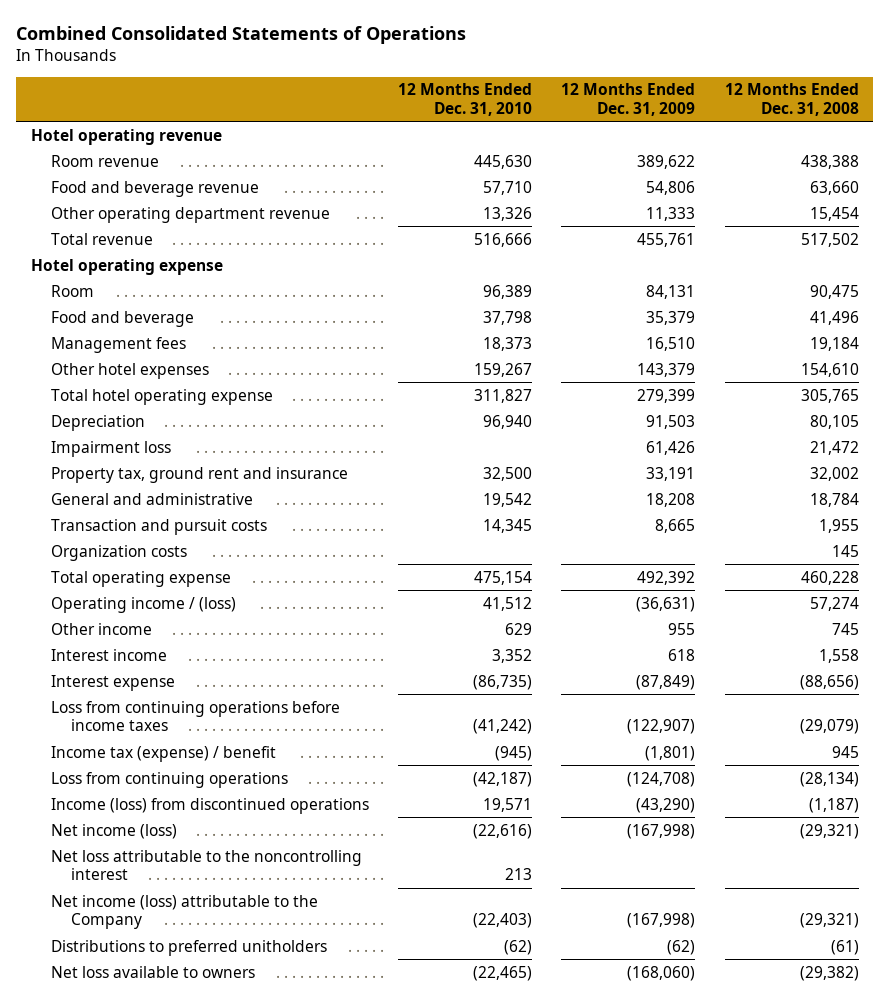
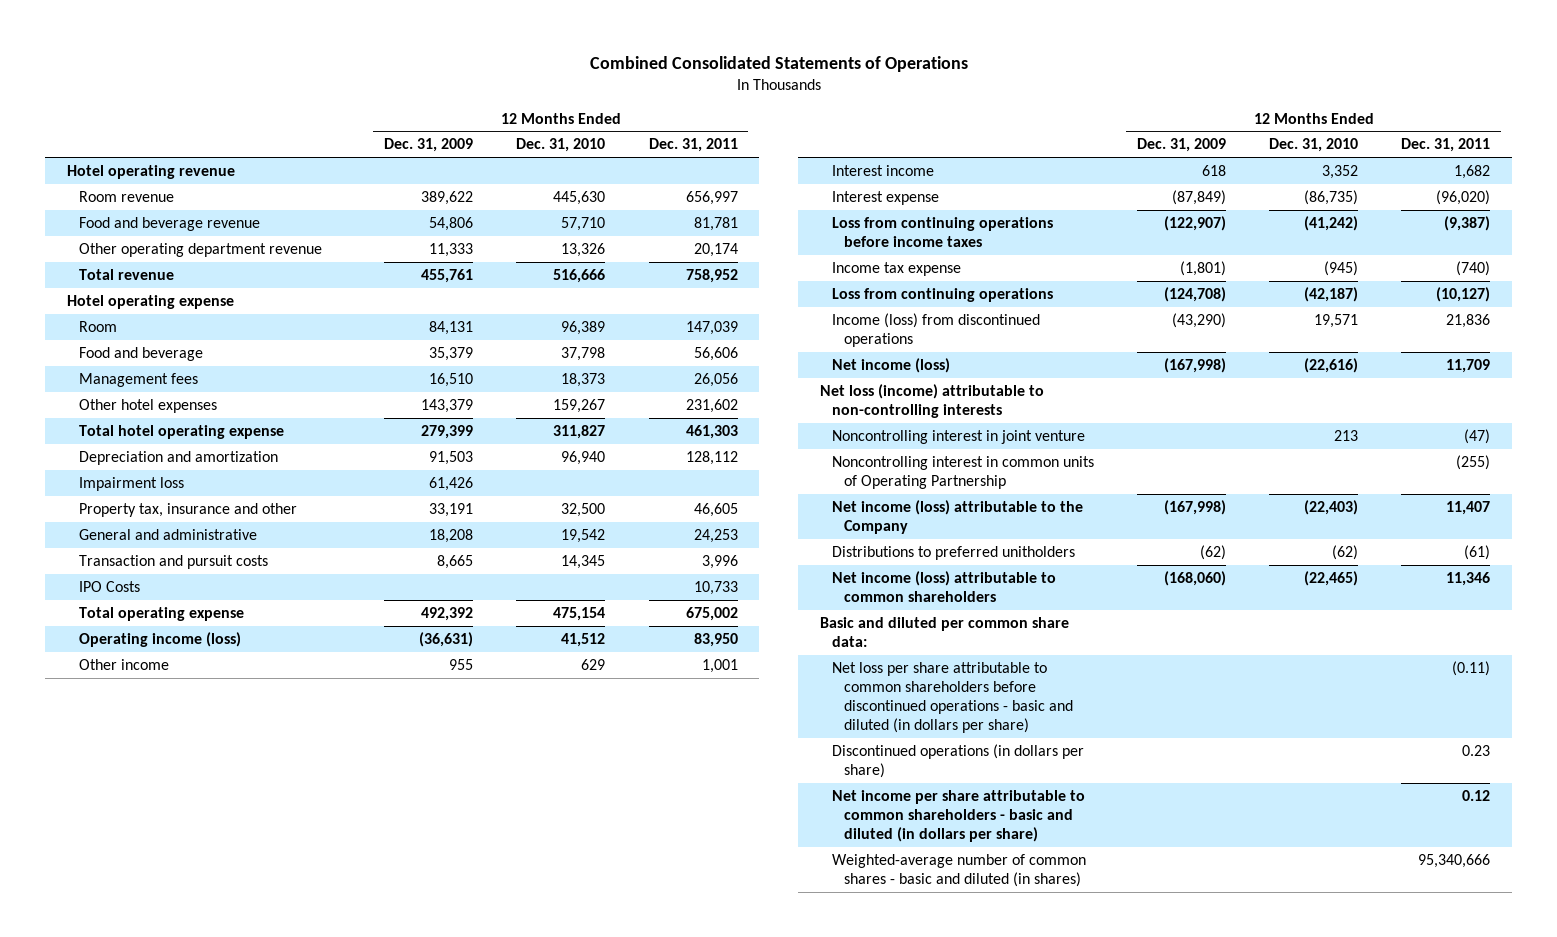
[724,83,859,116] 12 Months Ended Dec. 31, 2008 -> none
none -> [648,138,738,153] Dec. 31, 2011
[50,414,145,431] Depreciation -> [78,450,278,465] Depreciation and amortization
[50,466,348,483] Property tax, ground rent and insurance -> [78,502,297,517] Property tax, insurance and other
[50,544,187,561] Organization costs -> none
none -> [78,580,140,592] IPO Costs
[50,596,236,613] Operating income / (loss) -> [78,631,241,647] Operating income (loss)
[50,745,276,762] Income tax (expense) / benefit -> [831,261,961,276] Income tax expense
none -> [819,383,1044,419] Net loss (income) attributable to non-controlling interests
[50,849,362,881] Net loss attributable to the noncontrolling interest -> [831,429,1085,444] Noncontrolling interest in joint venture
none -> [831,455,1094,490] Noncontrolling interest in common units of Operating Partnership
[50,965,255,978] Net loss available to owners -> [831,570,1056,603] Net income (loss) attributable to common shareholders
none -> [819,616,1069,648] Basic and diluted per common share data:
none -> [831,661,1073,734] Net loss per share attributable to common shareholders before discontinued operations - basic and diluted (in dollars per share)
none -> [831,743,1084,779] Discontinued operations (in dollars per share)
none -> [831,789,1085,843] Net income per share attributable to common shareholders - basic and diluted (in dollars per share)
none -> [831,853,1086,888] Weighted-average number of common shares - basic and diluted (in shares)

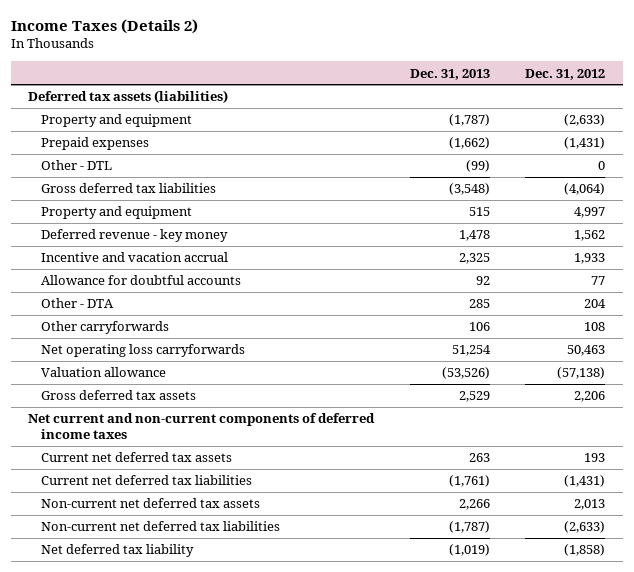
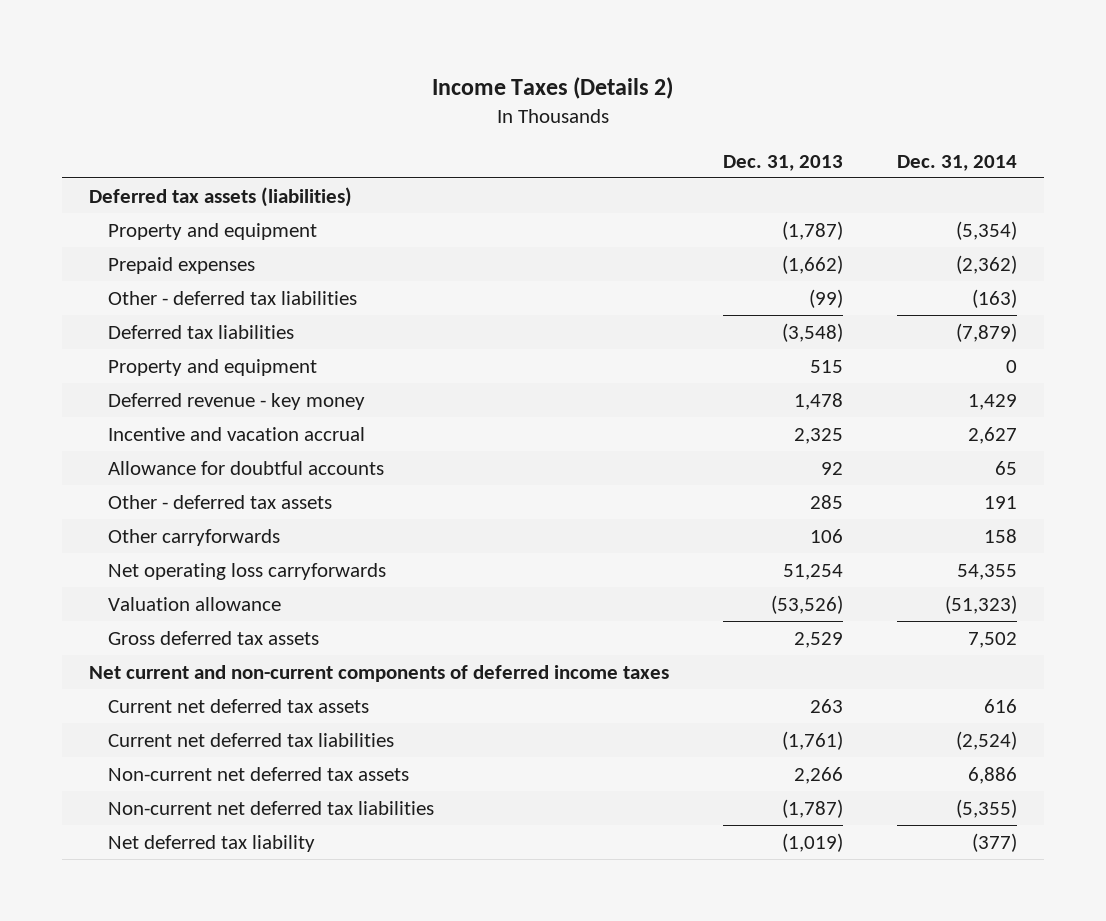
[525,68,606,80] Dec. 31, 2012 -> none
none -> [896,154,1017,171] Dec. 31, 2014
[41,160,113,171] Other - DTL -> [107,290,357,305] Other - deferred tax liabilities
[41,183,217,194] Gross deferred tax liabilities -> [107,324,294,339] Deferred tax liabilities
[41,298,115,309] Other - DTA -> [107,494,332,509] Other - deferred tax assets

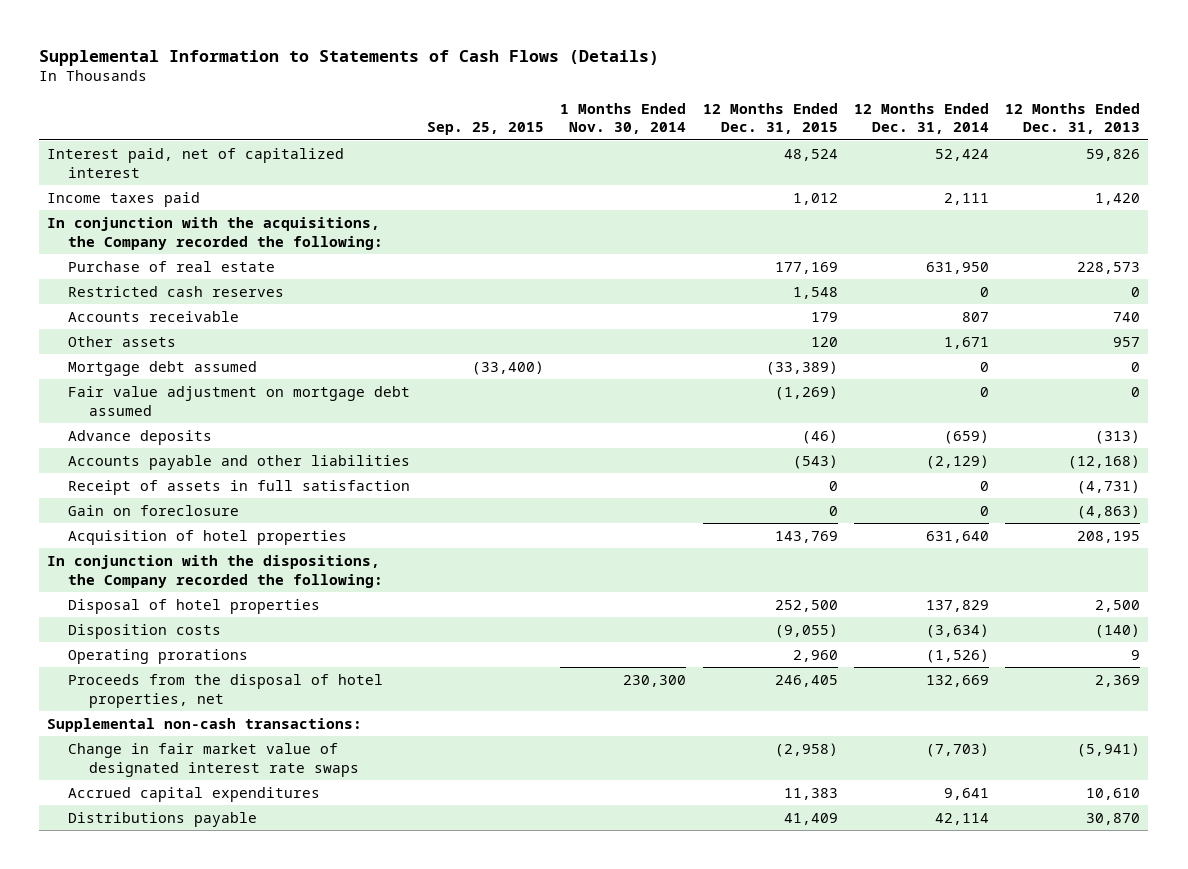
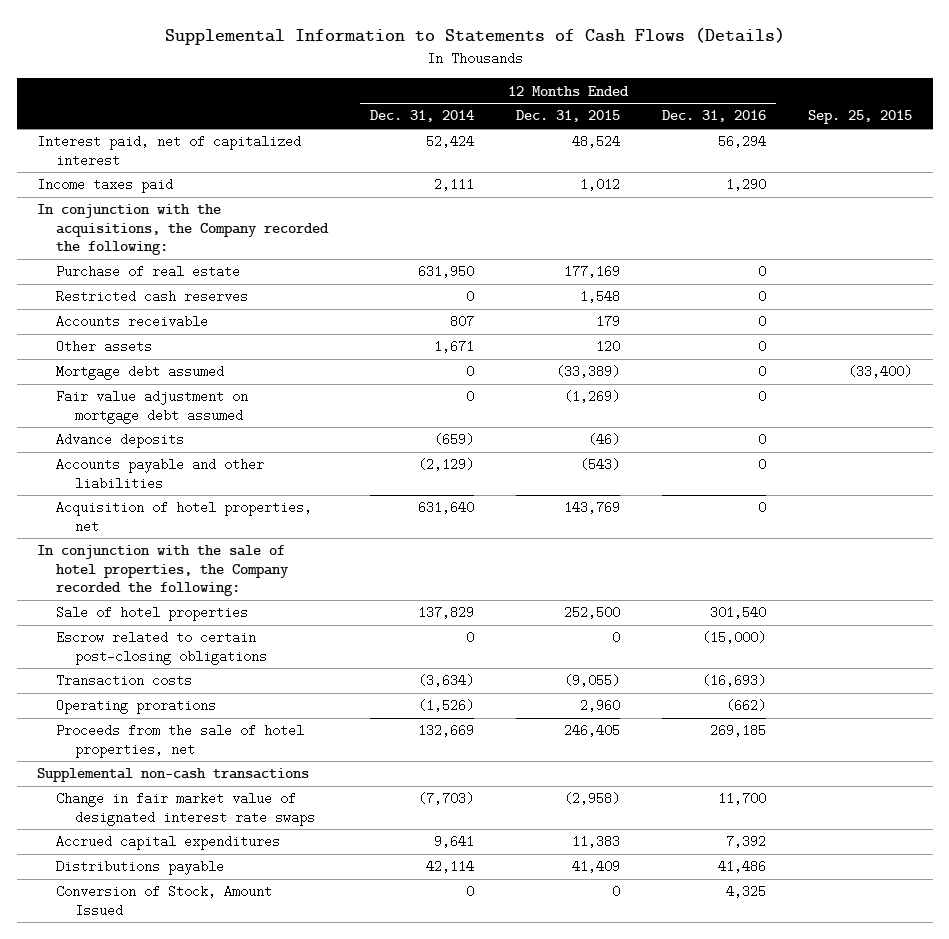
[560,102,687,135] 1 Months Ended Nov. 30, 2014 -> none
[1005,102,1141,135] 12 Months Ended Dec. 31, 2013 -> none
none -> [661,110,766,123] Dec. 31, 2016
[68,479,411,495] Receipt of assets in full satisfaction -> none
[68,504,240,516] Gain on foreclosure -> none
[68,529,348,545] Acquisition of hotel properties -> [56,501,313,533] Acquisition of hotel properties, net
[47,554,384,588] In conjunction with the dispositions, the Company recorded the following: -> [37,545,290,597] In conjunction with the sale of hotel properties, the Company recorded the following:
[68,598,321,614] Disposal of hotel properties -> [56,606,249,622] Sale of hotel properties
none -> [56,631,267,665] Escrow related to certain post-closing obligations
[68,623,222,639] Disposition costs -> [56,674,193,688] Transaction costs
[68,673,384,708] Proceeds from the disposal of hotel properties, net -> [56,724,305,758] Proceeds from the sale of hotel properties, net
[47,717,363,732] Supplemental non-cash transactions: -> [37,768,310,783] Supplemental non-cash transactions
none -> [56,885,273,917] Conversion of Stock, Amount Issued

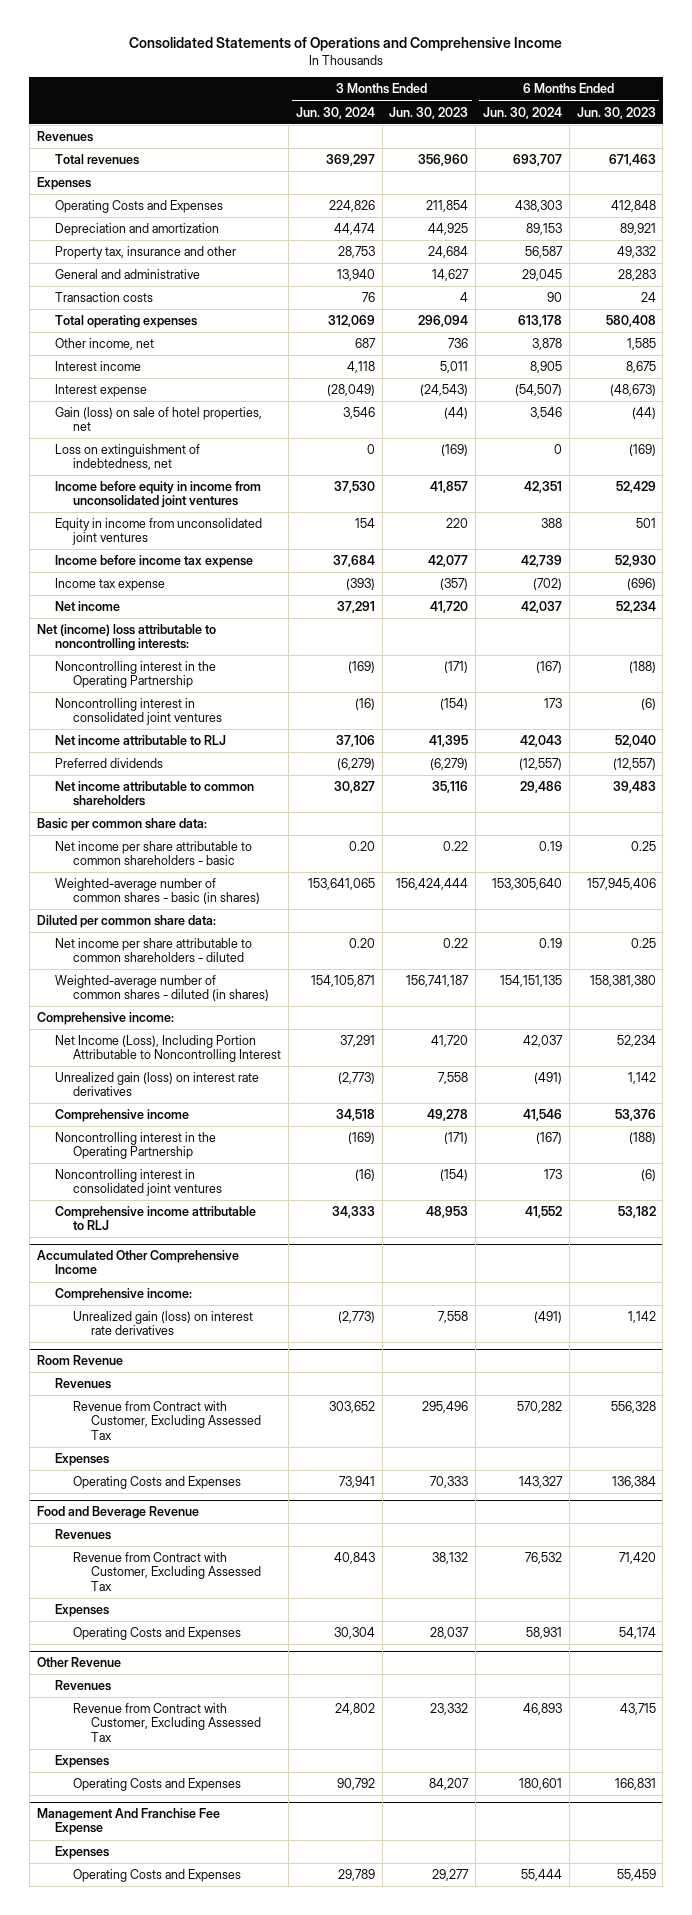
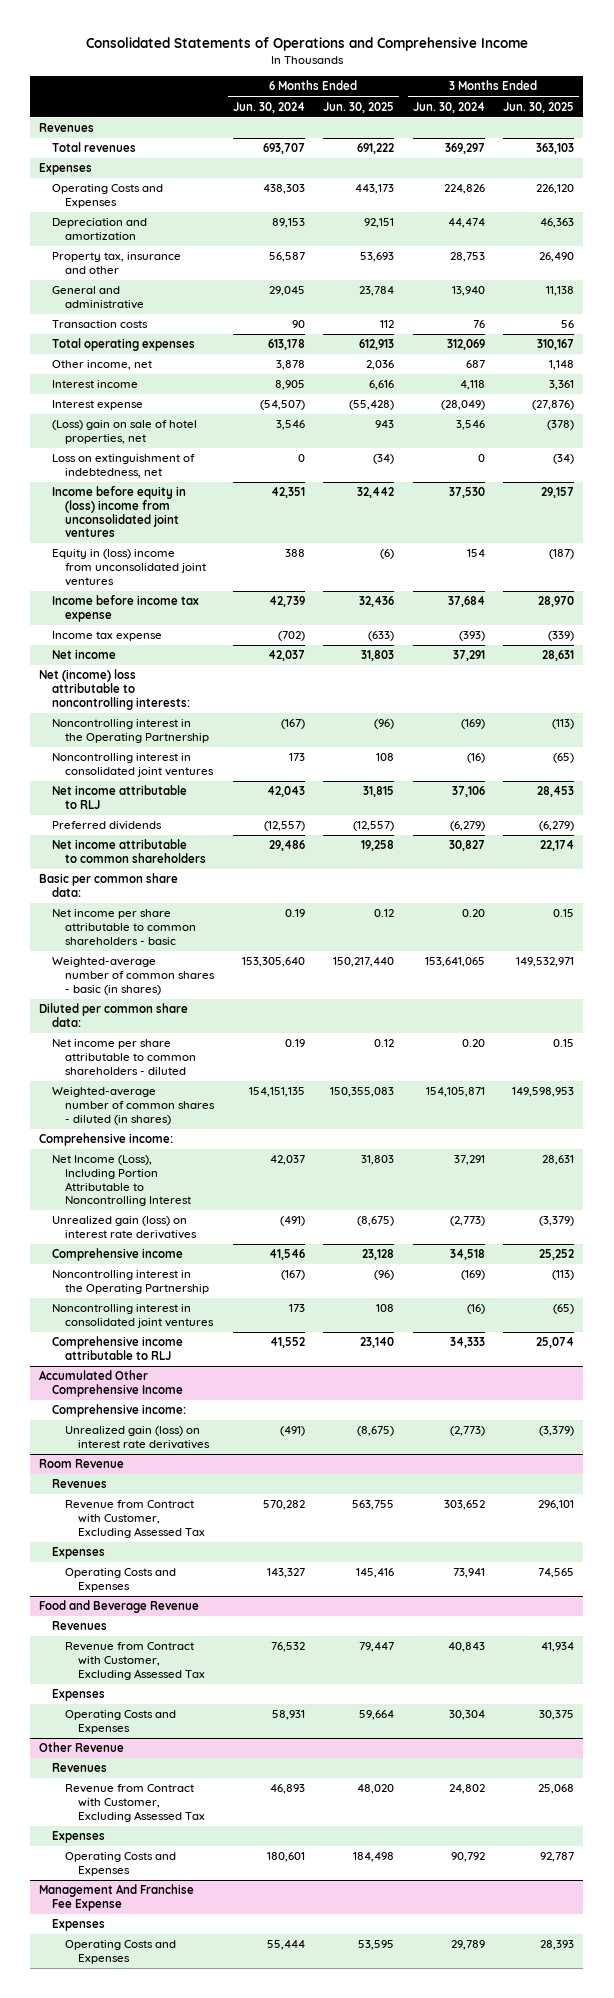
[389,106,469,119] Jun. 30, 2023 -> none
[576,106,656,119] Jun. 30, 2023 -> none
none -> [323,101,395,113] Jun. 30, 2025
none -> [503,101,575,113] Jun. 30, 2025
[54,407,262,432] Gain (loss) on sale of hotel properties, net -> [52,420,198,445] (Loss) gain on sale of hotel properties, net
[54,481,261,509] Income before equity in income from unconsolidated joint ventures -> [52,486,187,538] Income before equity in (loss) income from unconsolidated joint ventures
[54,518,262,546] Equity in income from unconsolidated joint ventures -> [52,549,207,586] Equity in (loss) income from unconsolidated joint ventures

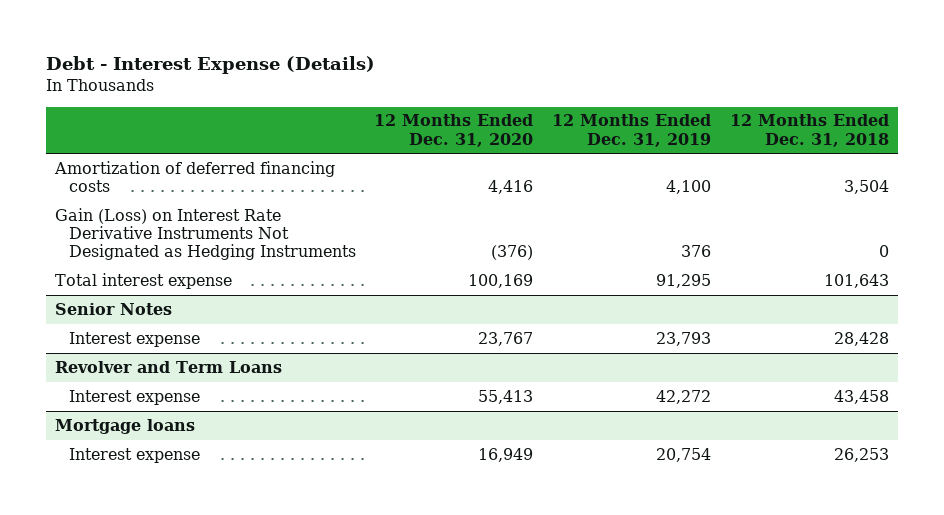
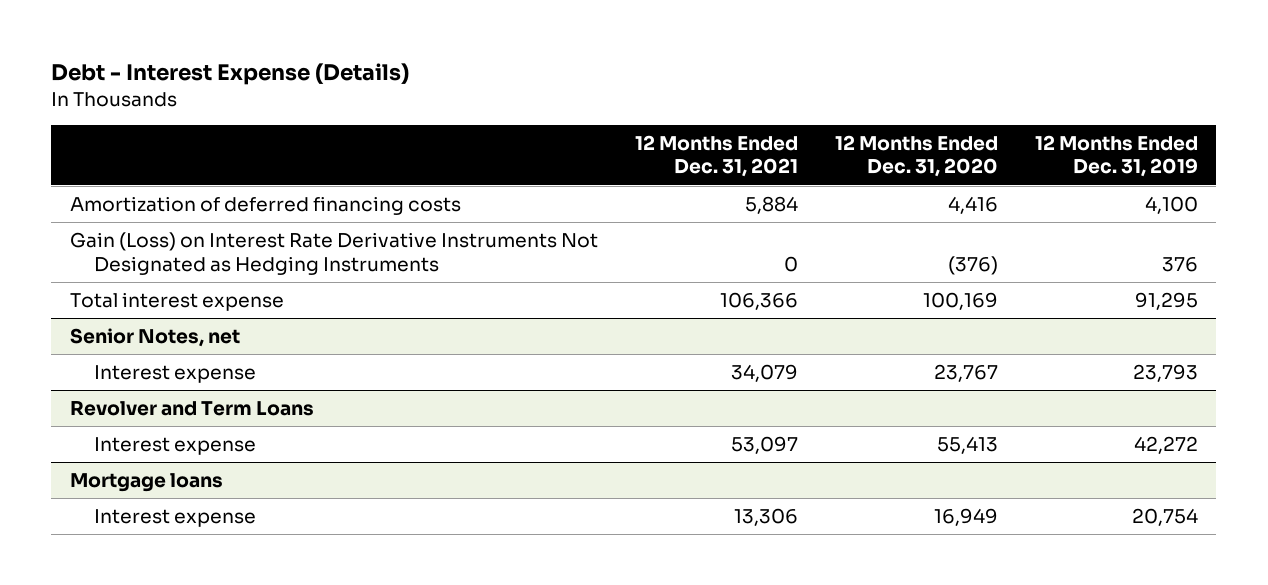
[729,114,889,147] 12 Months Ended Dec. 31, 2018 -> none
none -> [634,134,798,178] 12 Months Ended Dec. 31, 2021
[55,302,173,315] Senior Notes -> [69,328,240,348] Senior Notes, net

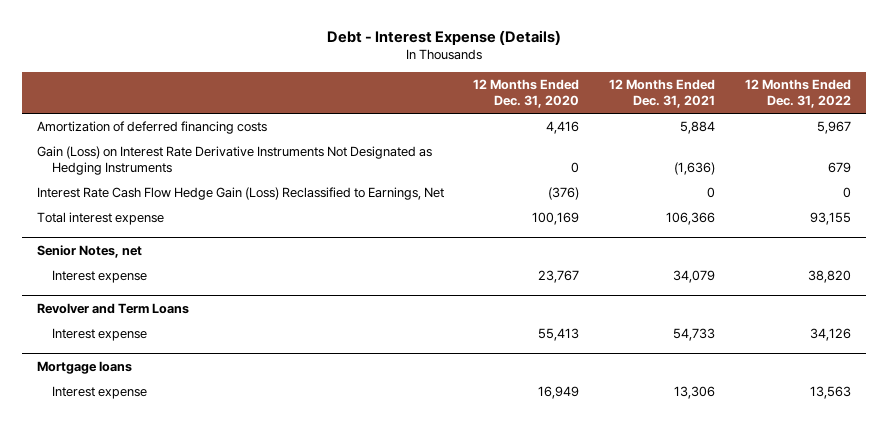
[1034,134,1198,178] 12 Months Ended Dec. 31, 2019 -> none
none -> [744,79,851,109] 12 Months Ended Dec. 31, 2022
[783,255,798,272] 0 -> [674,161,716,175] (1,636)
[947,255,998,275] (376) -> [571,161,580,173] 0
none -> [36,187,444,201] Interest Rate Cash Flow Hedge Gain (Loss) Reclassified to Earnings, Net
[730,436,798,455] 53,097 -> [673,328,716,342] 54,733

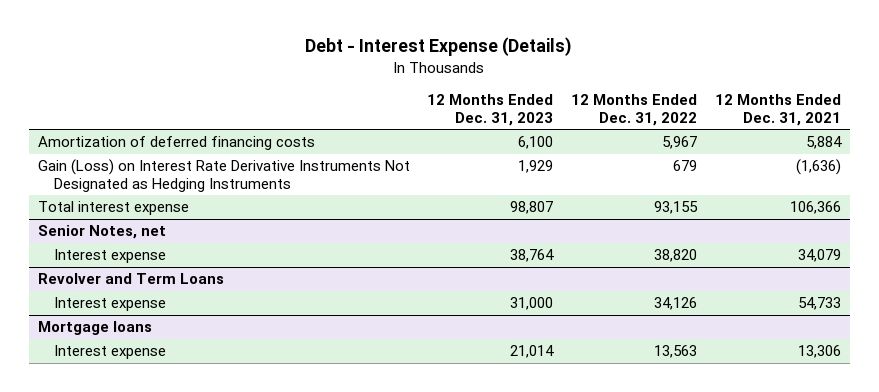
[473,79,580,109] 12 Months Ended Dec. 31, 2020 -> none
none -> [427,93,554,126] 12 Months Ended Dec. 31, 2023
[36,187,444,201] Interest Rate Cash Flow Hedge Gain (Loss) Reclassified to Earnings, Net -> none

